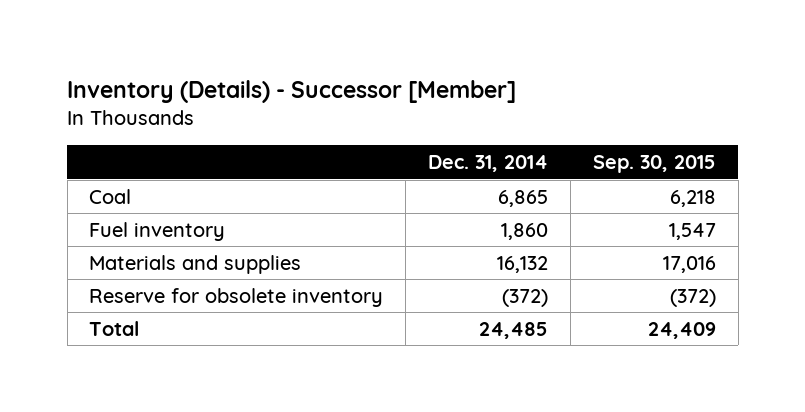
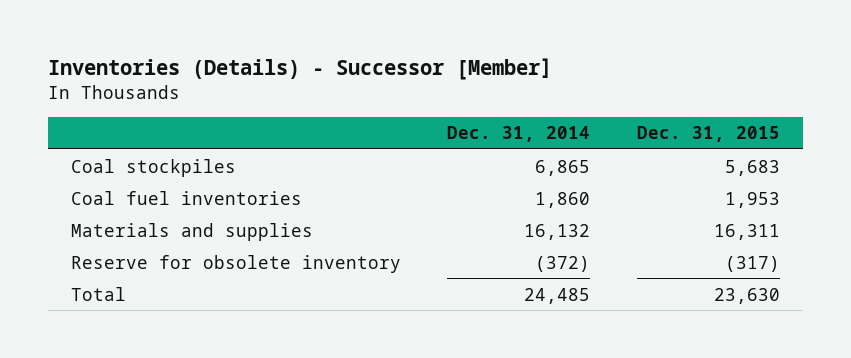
[67,80,517,104] Inventory (Details) - Successor [Member] -> [47,58,552,81] Inventories (Details) - Successor [Member]
[592,155,716,174] Sep. 30, 2015 -> none
none -> [637,126,781,143] Dec. 31, 2015
[89,188,132,204] Coal -> [70,158,236,177] Coal stockpiles
[89,221,226,241] Fuel inventory -> [70,190,302,205] Coal fuel inventories

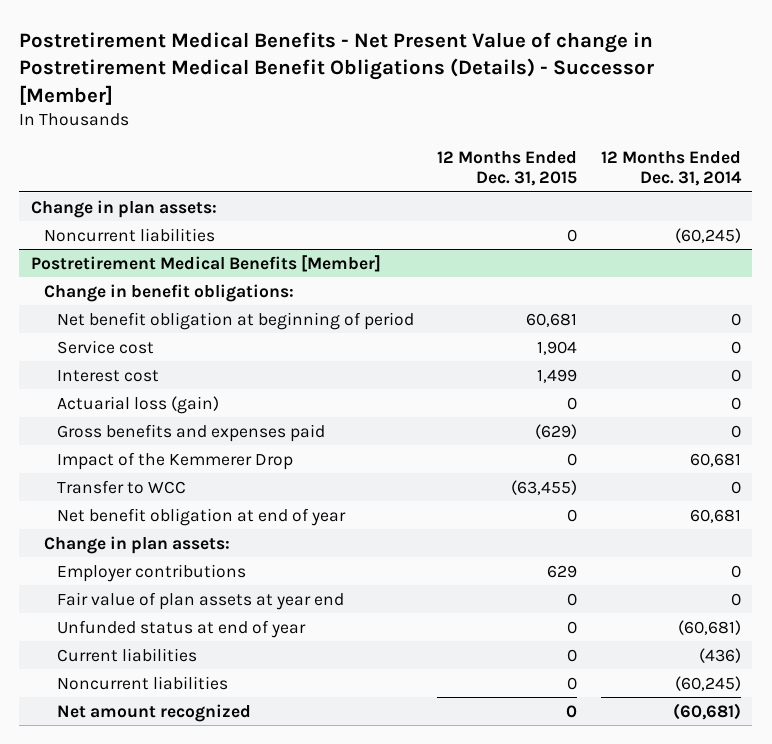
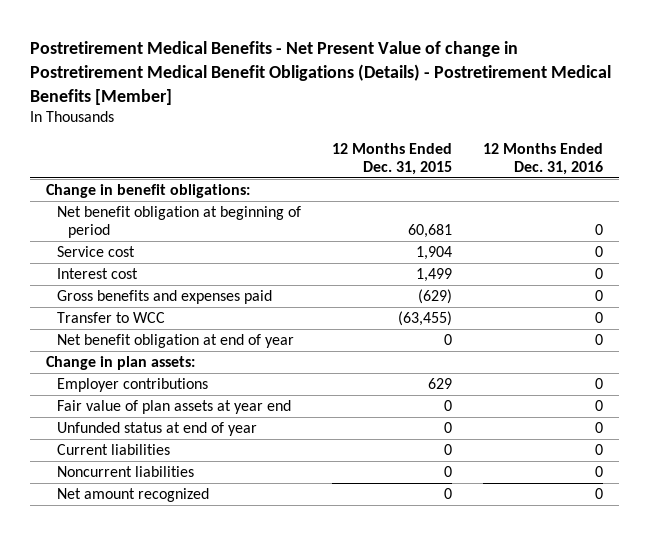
[19,31,655,105] Postretirement Medical Benefits - Net Present Value of change in Postretirement Medical Benefit Obligations (Details) - Successor [Member] -> [30,41,612,105] Postretirement Medical Benefits - Net Present Value of change in Postretirement Medical Benefit Obligations (Details) - Postretirement Medical Benefits [Member]
[600,150,742,187] 12 Months Ended Dec. 31, 2014 -> none
none -> [483,142,604,175] 12 Months Ended Dec. 31, 2016
[31,199,218,218] Change in plan assets: -> none
[44,227,216,242] Noncurrent liabilities -> none
[31,254,382,272] Postretirement Medical Benefits [Member] -> none
[56,395,219,414] Actuarial loss (gain) -> none
[56,451,293,470] Impact of the Kemmerer Drop -> none

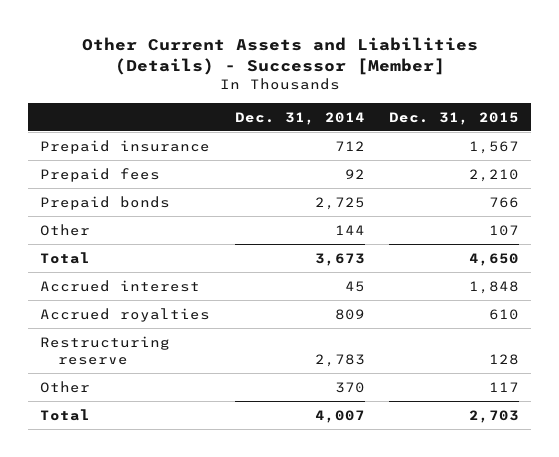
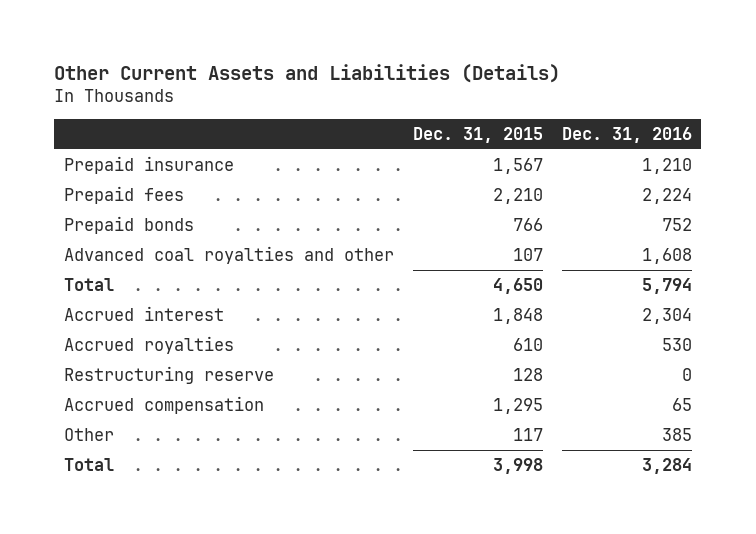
[81,36,478,75] Other Current Assets and Liabilities (Details) - Successor [Member] -> [54,63,561,83] Other Current Assets and Liabilities (Details)
[234,111,365,125] Dec. 31, 2014 -> none
none -> [561,126,692,143] Dec. 31, 2016
[40,223,91,236] Other -> [63,246,394,265] Advanced coal royalties and other
none -> [63,396,264,415] Accrued compensation
[468,409,519,423] 2,703 -> [492,458,543,475] 3,998

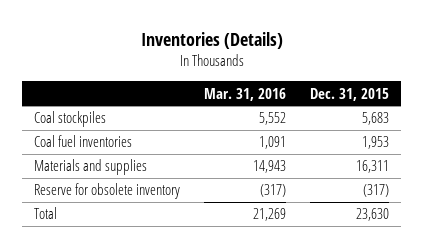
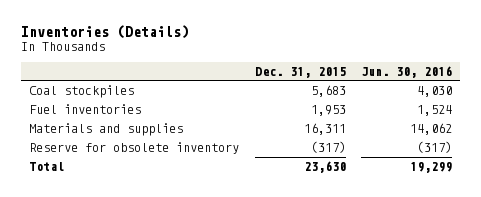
[204,87,287,101] Mar. 31, 2016 -> none
none -> [361,65,453,78] Jun. 30, 2016
[34,135,133,148] Coal fuel inventories -> [29,104,142,115] Fuel inventories

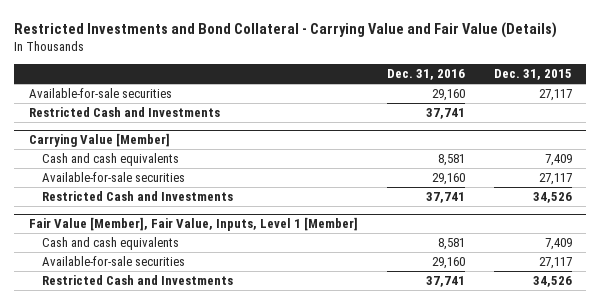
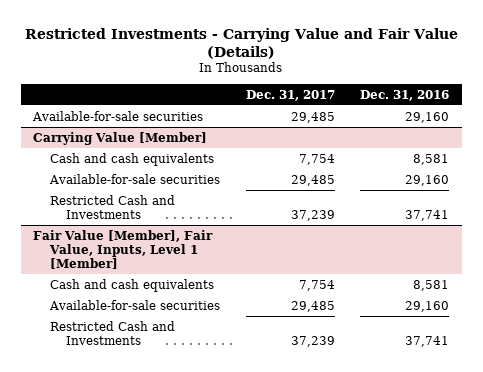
[14,21,558,38] Restricted Investments and Bond Collateral - Carrying Value and Fair Value (Details) -> [25,27,459,59] Restricted Investments - Carrying Value and Fair Value (Details)
[493,69,572,81] Dec. 31, 2015 -> none
none -> [245,89,335,101] Dec. 31, 2017
[28,107,220,118] Restricted Cash and Investments -> none

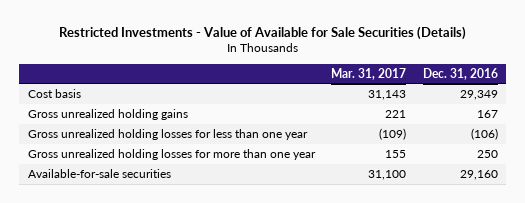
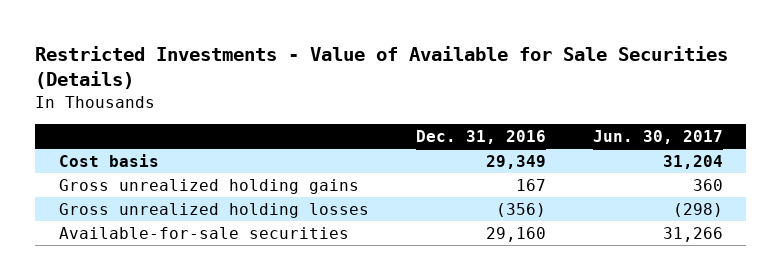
[331,67,407,80] Mar. 31, 2017 -> none
none -> [592,129,723,144] Jun. 30, 2017
[27,148,316,160] Gross unrealized holding losses for more than one year -> none
[27,128,308,140] Gross unrealized holding losses for less than one year -> [58,203,369,219] Gross unrealized holding losses
[470,127,498,140] (106) -> [495,203,546,218] (356)

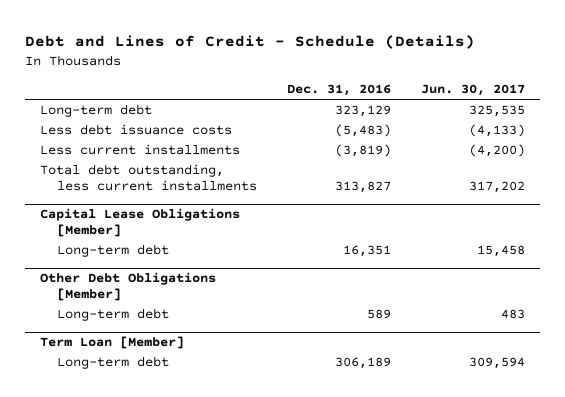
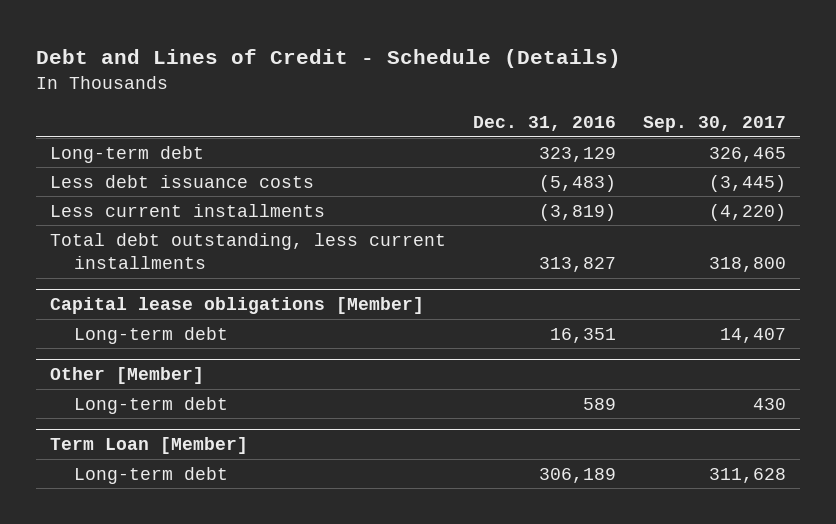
[421,84,526,97] Jun. 30, 2017 -> none
none -> [643,115,787,132] Sep. 30, 2017
[39,208,240,238] Capital Lease Obligations [Member] -> [49,297,424,315] Capital lease obligations [Member]
[39,272,216,302] Other Debt Obligations [Member] -> [49,367,204,385] Other [Member]

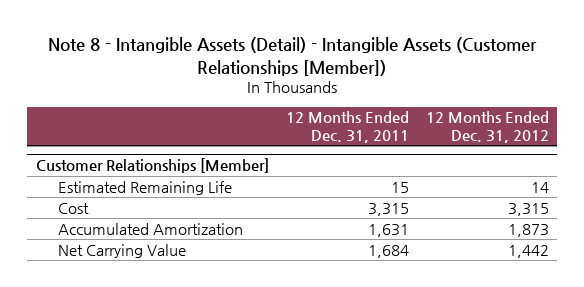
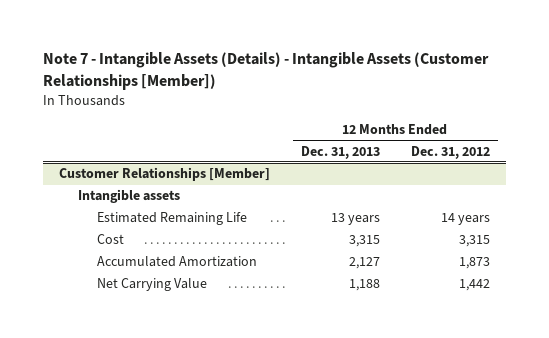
[48,37,538,76] Note 8 - Intangible Assets (Detail) - Intangible Assets (Customer Relationships [Member]) -> [42,52,489,90] Note 7 - Intangible Assets (Details) - Intangible Assets (Customer Relationships [Member])
[285,111,409,143] 12 Months Ended Dec. 31, 2011 -> none
none -> [300,145,380,159] Dec. 31, 2013
none -> [77,189,180,204] Intangible assets
[530,181,549,193] 14 -> [441,213,491,226] 14 years

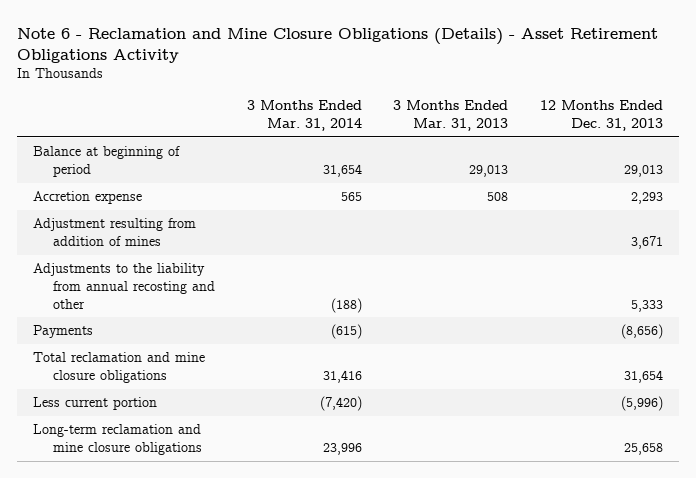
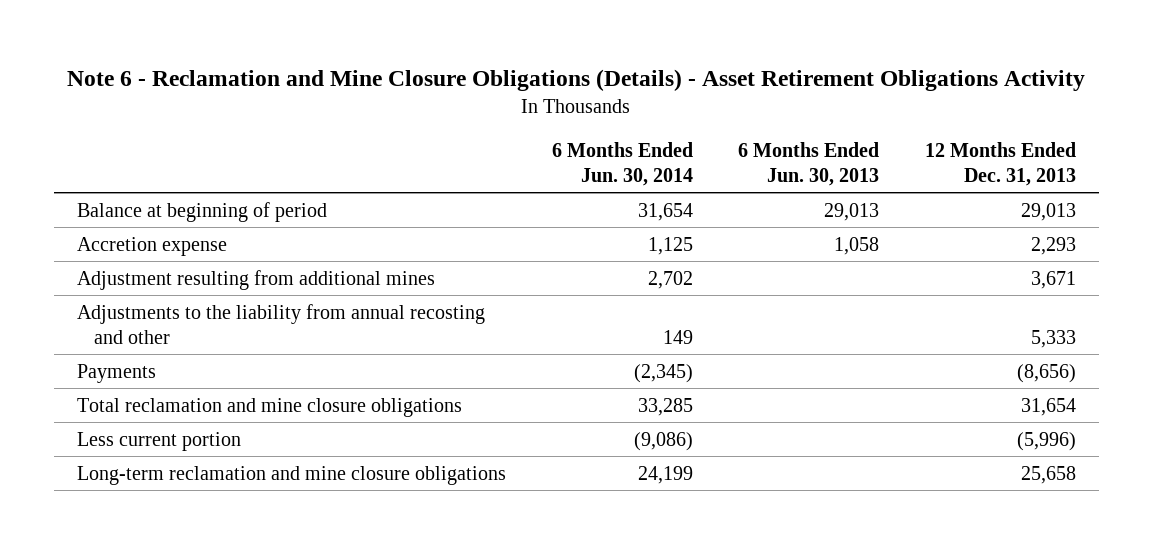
[246,100,362,131] 3 Months Ended Mar. 31, 2014 -> none
[393,100,509,131] 3 Months Ended Mar. 31, 2013 -> none
none -> [551,141,693,187] 6 Months Ended Jun. 30, 2014
none -> [738,141,880,187] 6 Months Ended Jun. 30, 2013
[33,218,197,246] Adjustment resulting from addition of mines -> [76,269,435,290] Adjustment resulting from additional mines

